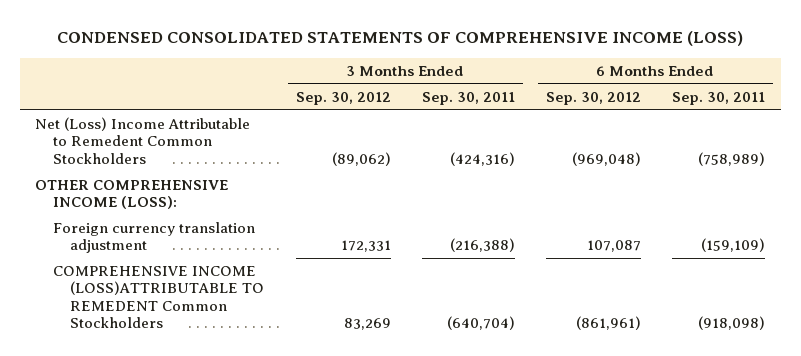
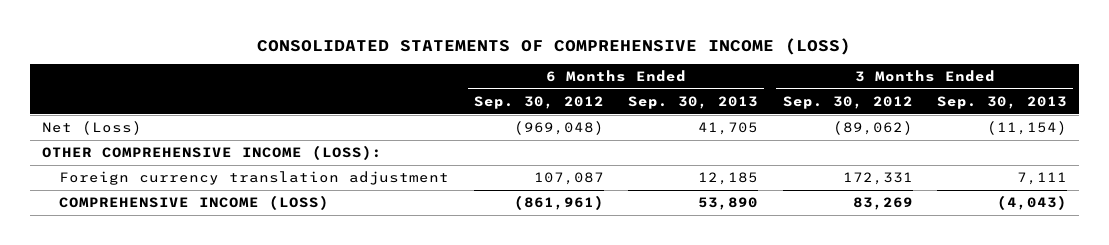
[57,30,744,46] CONDENSED CONSOLIDATED STATEMENTS OF COMPREHENSIVE INCOME (LOSS) -> [257,37,852,55] CONSOLIDATED STATEMENTS OF COMPREHENSIVE INCOME (LOSS)
[421,91,515,105] Sep. 30, 2011 -> none
[672,91,766,105] Sep. 30, 2011 -> none
none -> [628,96,759,110] Sep. 30, 2013
none -> [936,96,1067,110] Sep. 30, 2013
[35,117,251,164] Net (Loss) Income Attributable to Remedent Common Stockholders -> [42,121,143,136] Net (Loss)
[52,266,265,328] COMPREHENSIVE INCOME (LOSS)ATTRIBUTABLE TO REMEDENT Common Stockholders -> [59,195,330,211] COMPREHENSIVE INCOME (LOSS)

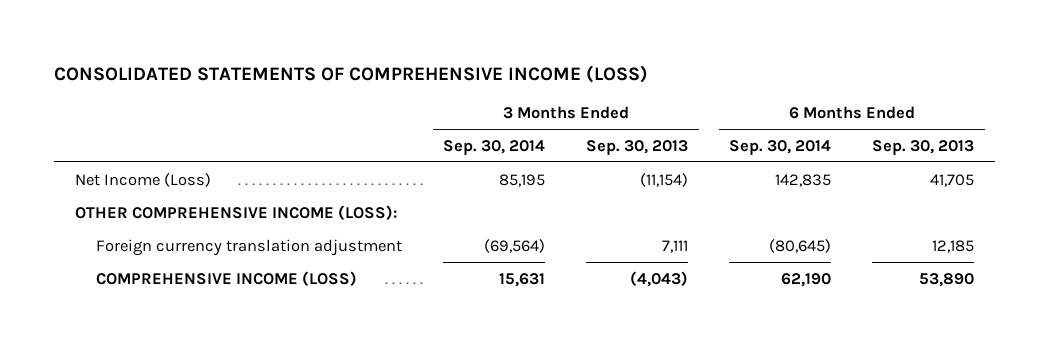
[473,96,604,110] Sep. 30, 2012 -> none
[782,96,913,110] Sep. 30, 2012 -> none
none -> [443,139,546,155] Sep. 30, 2014
none -> [729,139,832,155] Sep. 30, 2014
[42,121,143,136] Net (Loss) -> [74,172,211,187] Net Income (Loss)

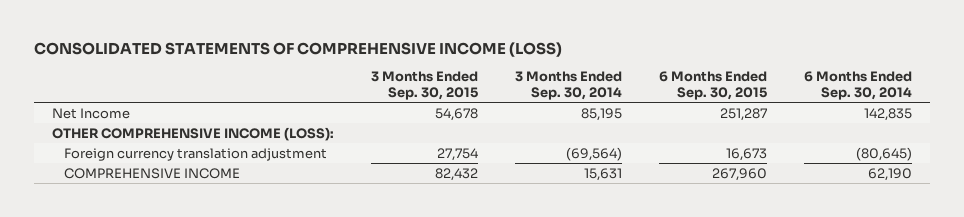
[586,139,689,155] Sep. 30, 2013 -> none
[872,139,975,155] Sep. 30, 2013 -> none
none -> [370,71,478,101] 3 Months Ended Sep. 30, 2015
none -> [658,71,767,101] 6 Months Ended Sep. 30, 2015
[74,172,211,187] Net Income (Loss) -> [52,107,131,119] Net Income
[96,270,358,286] COMPREHENSIVE INCOME (LOSS) -> [63,167,240,179] COMPREHENSIVE INCOME

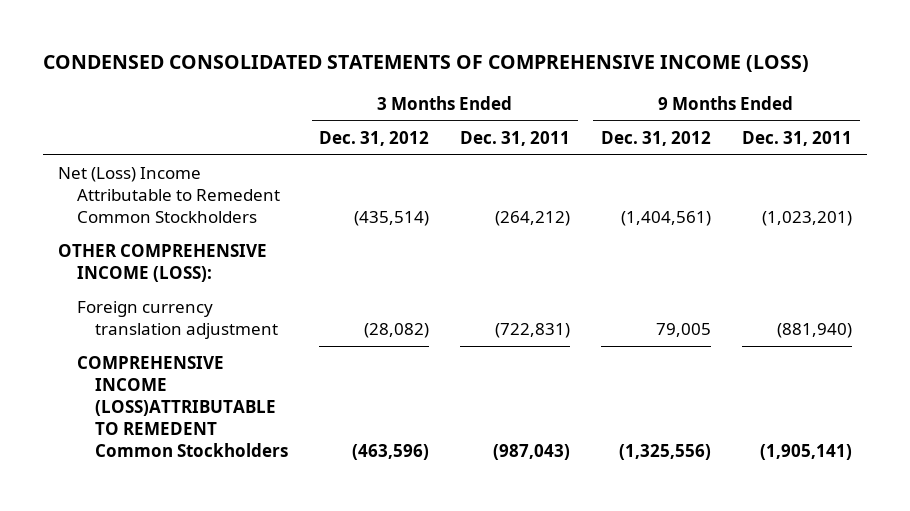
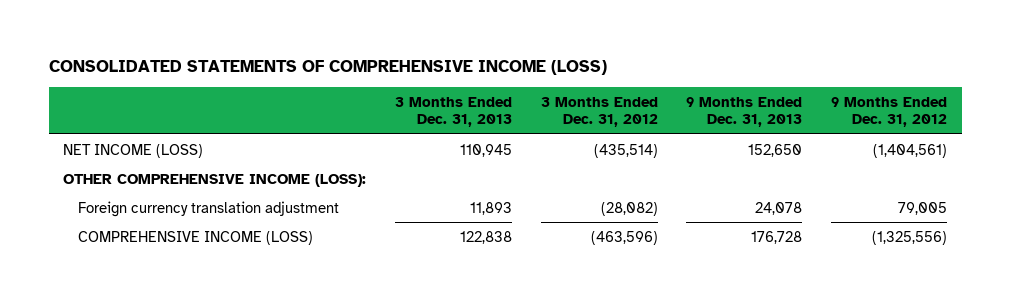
[43,55,810,73] CONDENSED CONSOLIDATED STATEMENTS OF COMPREHENSIVE INCOME (LOSS) -> [48,60,607,76] CONSOLIDATED STATEMENTS OF COMPREHENSIVE INCOME (LOSS)
[460,130,571,146] Dec. 31, 2011 -> none
[741,130,852,146] Dec. 31, 2011 -> none
none -> [394,96,512,128] 3 Months Ended Dec. 31, 2013
none -> [686,96,803,128] 9 Months Ended Dec. 31, 2013
[58,167,280,224] Net (Loss) Income Attributable to Remedent Common Stockholders -> [63,143,204,158] NET INCOME (LOSS)
[76,356,289,458] COMPREHENSIVE INCOME (LOSS)ATTRIBUTABLE TO REMEDENT Common Stockholders -> [77,230,313,245] COMPREHENSIVE INCOME (LOSS)

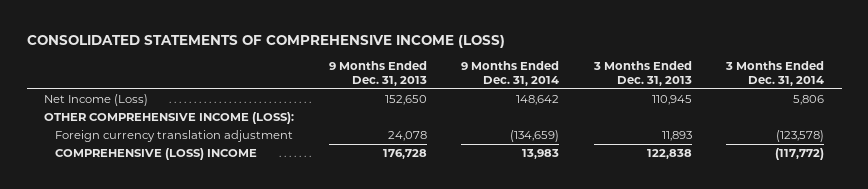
[540,96,658,128] 3 Months Ended Dec. 31, 2012 -> none
[831,96,948,128] 9 Months Ended Dec. 31, 2012 -> none
none -> [461,60,560,87] 9 Months Ended Dec. 31, 2014
none -> [725,60,825,87] 3 Months Ended Dec. 31, 2014
[63,143,204,158] NET INCOME (LOSS) -> [44,94,149,107] Net Income (Loss)
[77,230,313,245] COMPREHENSIVE INCOME (LOSS) -> [55,148,258,161] COMPREHENSIVE (LOSS) INCOME

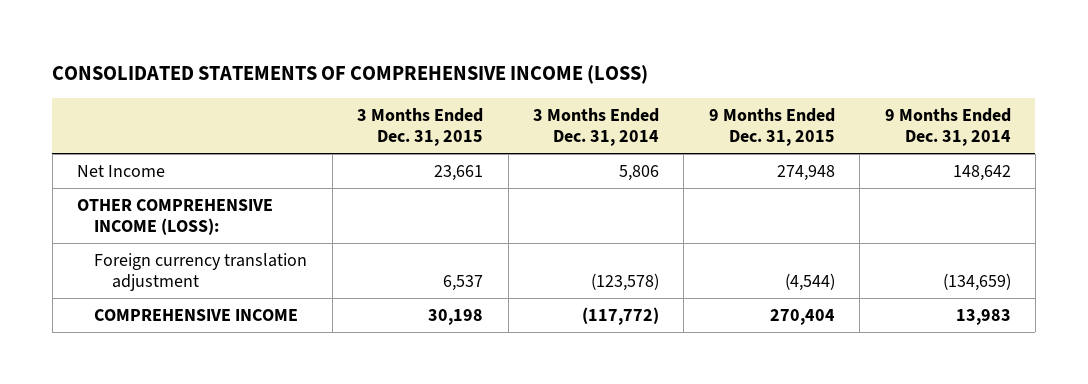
[328,60,427,87] 9 Months Ended Dec. 31, 2013 -> none
[592,60,692,87] 3 Months Ended Dec. 31, 2013 -> none
none -> [357,107,484,146] 3 Months Ended Dec. 31, 2015
none -> [708,107,835,146] 9 Months Ended Dec. 31, 2015
[44,94,149,107] Net Income (Loss) -> [76,165,165,178] Net Income
[55,148,258,161] COMPREHENSIVE (LOSS) INCOME -> [94,309,299,322] COMPREHENSIVE INCOME

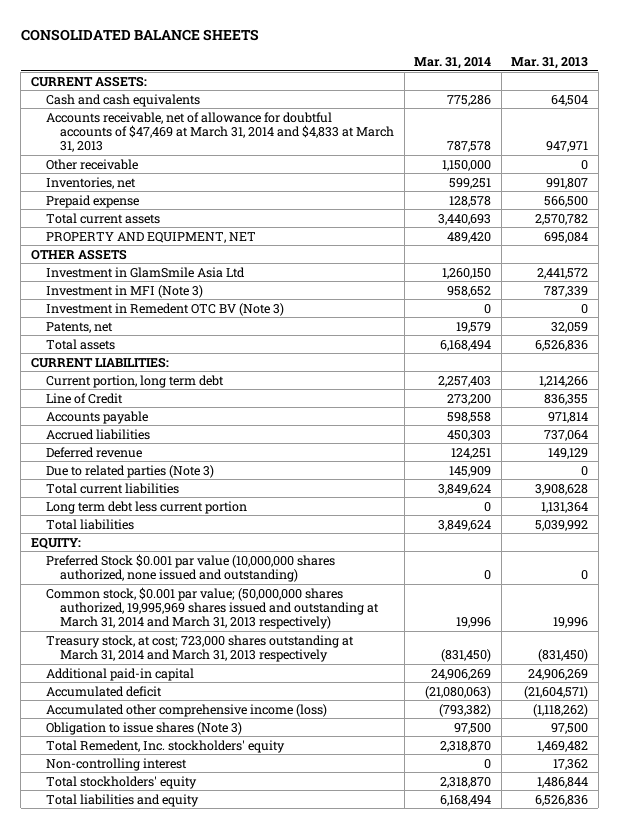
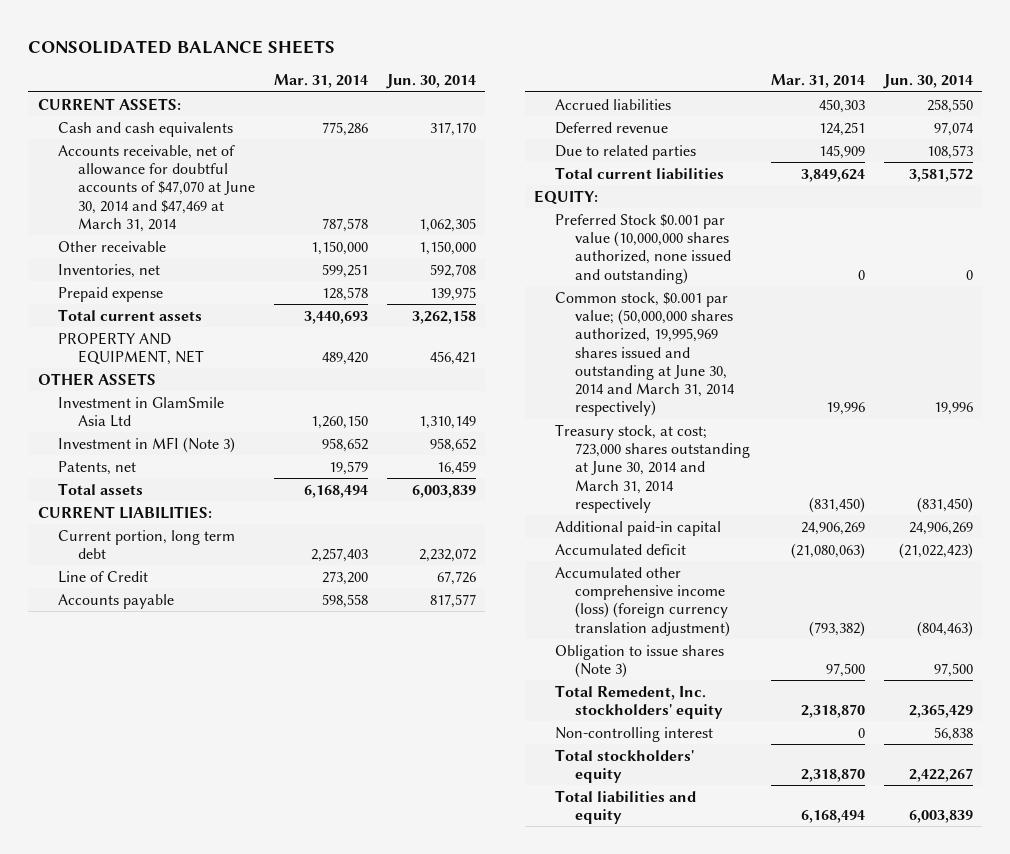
[511,57,589,70] Mar. 31, 2013 -> none
none -> [386,74,477,90] Jun. 30, 2014
[45,111,395,153] Accounts receivable, net of allowance for doubtful accounts of $47,469 at March 31, 2014 and $4,833 at March 31, 2013 -> [57,144,256,232] Accounts receivable, net of allowance for doubtful accounts of $47,070 at June 30, 2014 and $47,469 at March 31, 2014
[45,302,284,316] Investment in Remedent OTC BV (Note 3) -> none
[45,464,214,478] Due to related parties (Note 3) -> [554,144,696,160] Due to related parties
[45,500,247,514] Long term debt less current portion -> none
[45,518,134,530] Total liabilities -> none
[45,586,380,630] Common stock, $0.001 par value; (50,000,000 shares authorized, 19,995,969 shares issued and outstanding at March 31, 2014 and March 31, 2013 respectively) -> [554,291,736,417] Common stock, $0.001 par value; (50,000,000 shares authorized, 19,995,969 shares issued and outstanding at June 30, 2014 and March 31, 2014 respectively)
[45,634,354,663] Treasury stock, at cost; 723,000 shares outstanding at March 31, 2014 and March 31, 2013 respectively -> [554,423,751,513] Treasury stock, at cost; 723,000 shares outstanding at June 30, 2014 and March 31, 2014 respectively
[45,703,327,717] Accumulated other comprehensive income (loss) -> [554,566,731,637] Accumulated other comprehensive income (loss) (foreign currency translation adjustment)

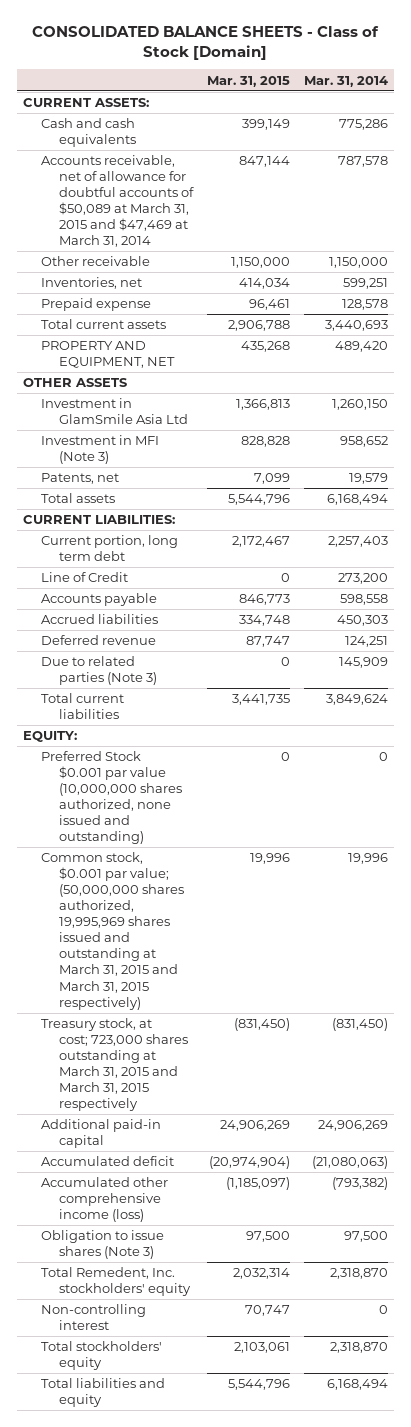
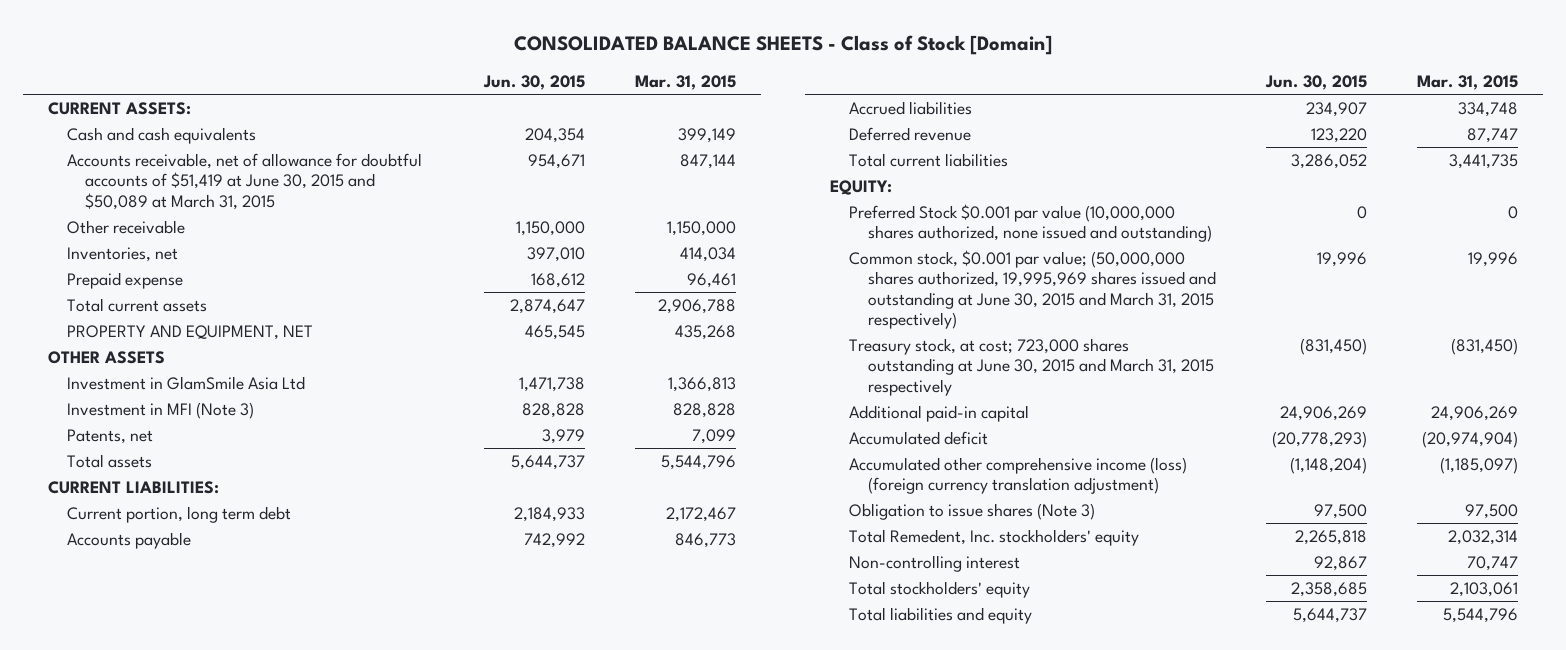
[303,75,388,87] Mar. 31, 2014 -> none
none -> [482,74,585,90] Jun. 30, 2015
[41,155,195,248] Accounts receivable, net of allowance for doubtful accounts of $50,089 at March 31, 2015 and $47,469 at March 31, 2014 -> [66,152,422,210] Accounts receivable, net of allowance for doubtful accounts of $51,419 at June 30, 2015 and $50,089 at March 31, 2015
[41,572,129,583] Line of Credit -> none
[41,656,158,686] Due to related parties (Note 3) -> none
[41,852,185,1010] Common stock, $0.001 par value; (50,000,000 shares authorized, 19,995,969 shares issued and outstanding at March 31, 2015 and March 31, 2015 respectively) -> [849,249,1216,330] Common stock, $0.001 par value; (50,000,000 shares authorized, 19,995,969 shares issued and outstanding at June 30, 2015 and March 31, 2015 respectively)
[41,1018,189,1112] Treasury stock, at cost; 723,000 shares outstanding at March 31, 2015 and March 31, 2015 respectively -> [849,337,1214,396] Treasury stock, at cost; 723,000 shares outstanding at June 30, 2015 and March 31, 2015 respectively
[41,1177,169,1223] Accumulated other comprehensive income (loss) -> [849,456,1188,495] Accumulated other comprehensive income (loss) (foreign currency translation adjustment)

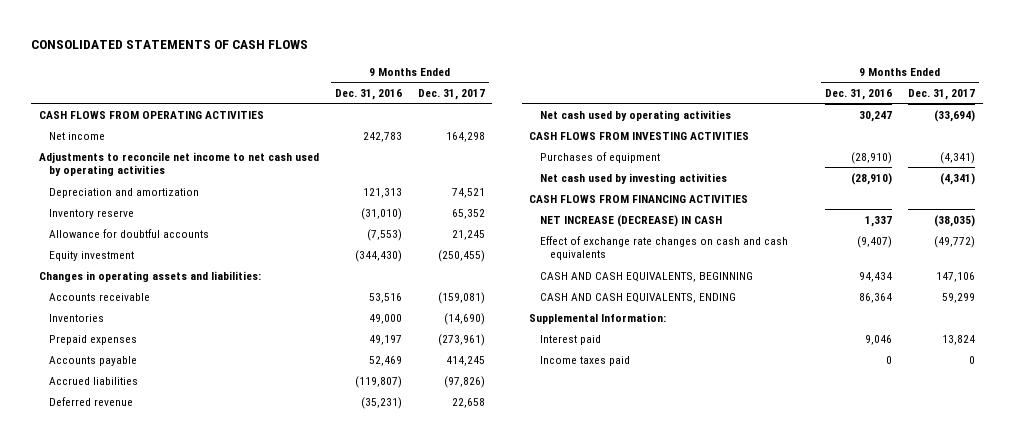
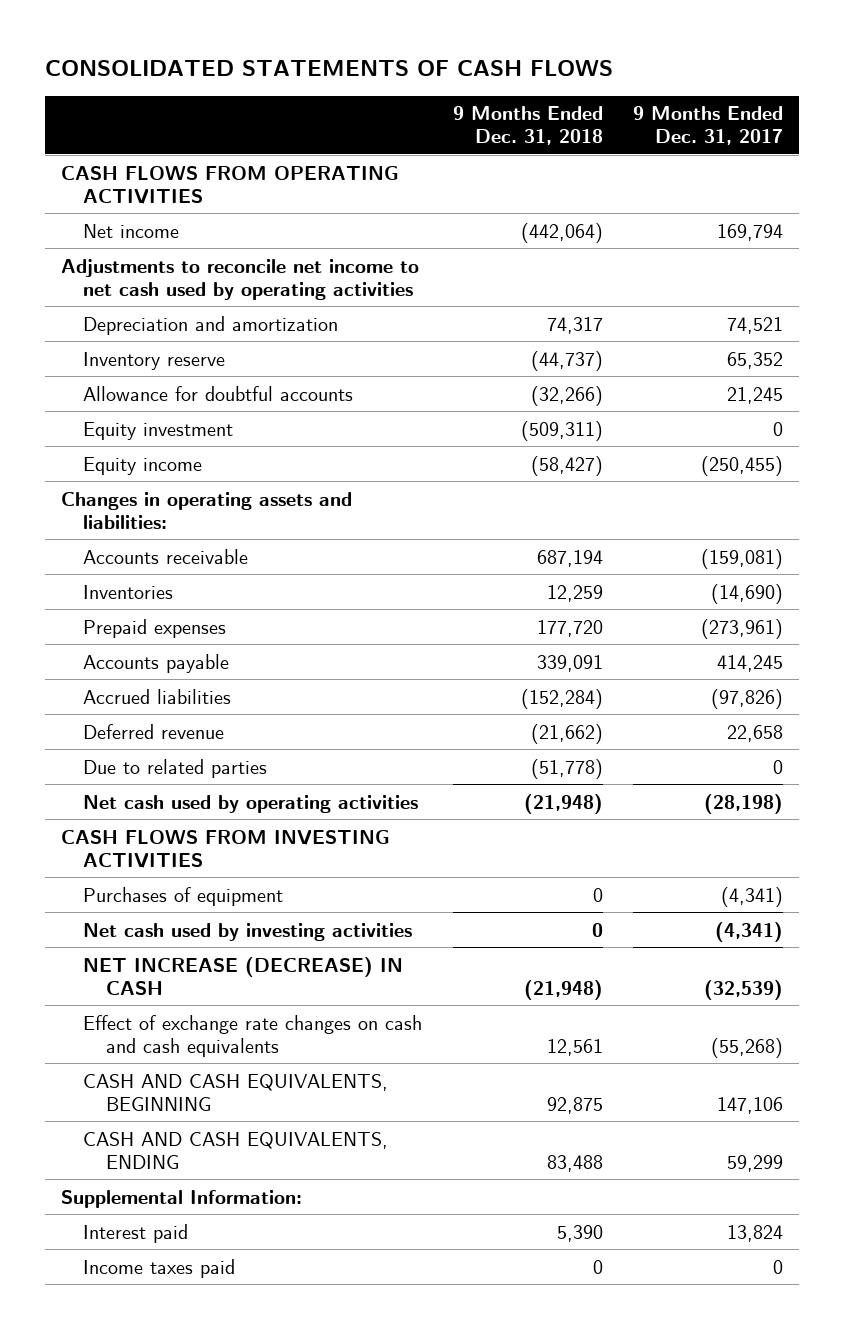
[334,88,402,100] Dec. 31, 2016 -> none
none -> [452,106,603,146] 9 Months Ended Dec. 31, 2018
[445,131,485,142] 164,298 -> [717,223,784,241] 169,794
[437,249,485,262] (250,455) -> [773,421,784,436] 0
none -> [83,456,203,475] Equity income
none -> [83,758,268,778] Due to related parties
[933,109,975,122] (33,694) -> [704,793,784,814] (28,198)
[529,194,749,203] CASH FLOWS FROM FINANCING ACTIVITIES -> none
[933,214,975,227] (38,035) -> [704,979,784,1000] (32,539)
[933,235,975,248] (49,772) -> [711,1037,784,1058] (55,268)

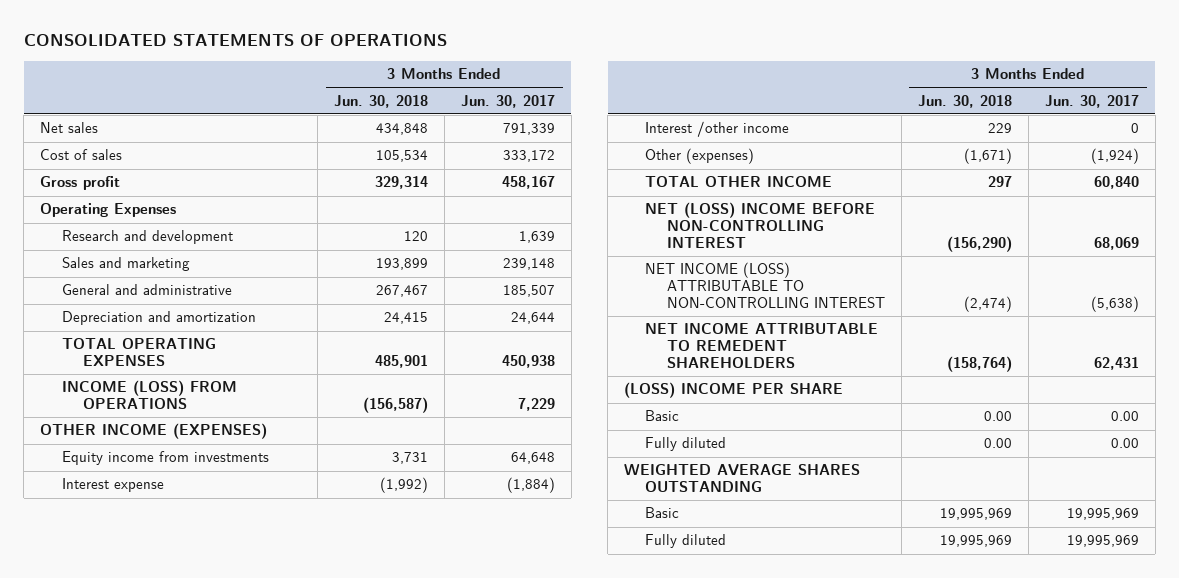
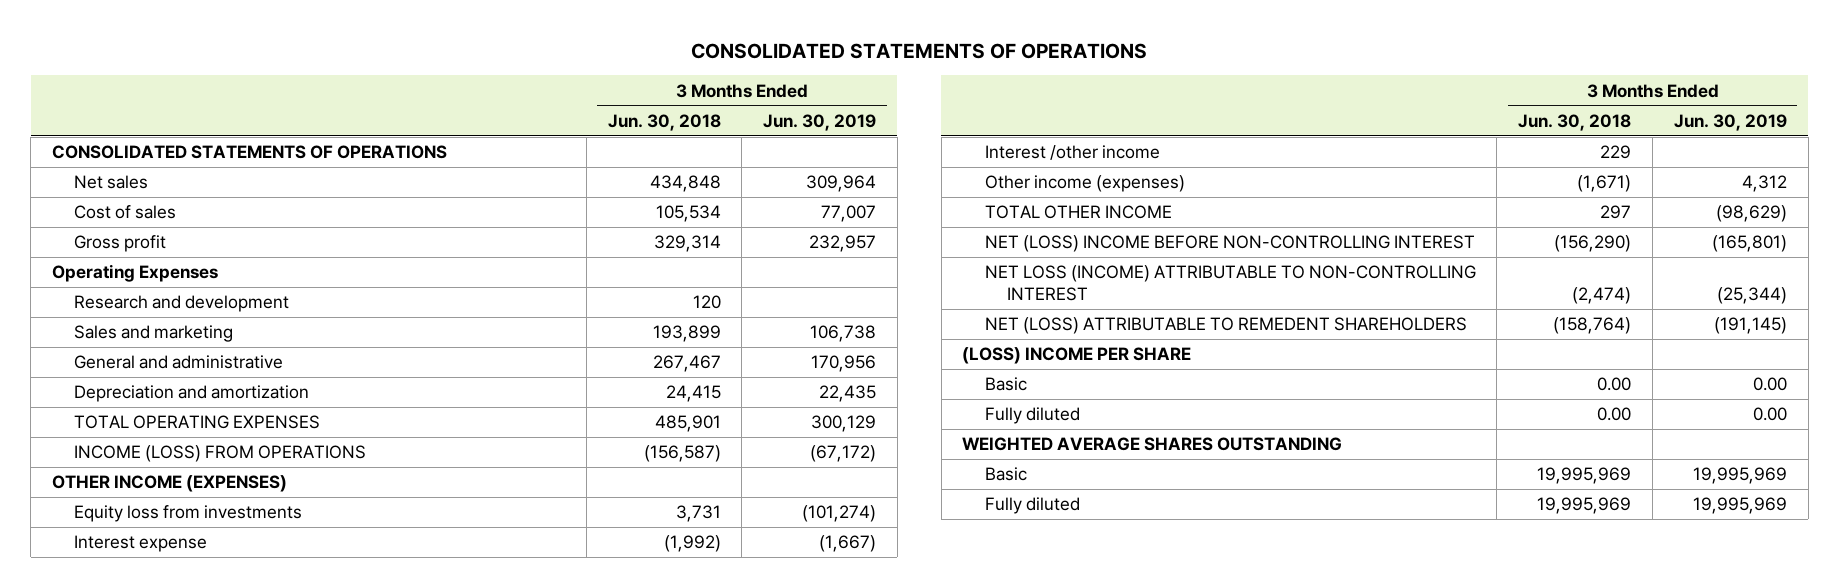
[460,94,555,108] Jun. 30, 2017 -> none
none -> [763,113,877,131] Jun. 30, 2019
none -> [51,145,447,160] CONSOLIDATED STATEMENTS OF OPERATIONS
[61,451,269,466] Equity income from investments -> [74,505,303,523] Equity loss from investments
[645,148,755,165] Other (expenses) -> [984,175,1185,193] Other income (expenses)
[645,262,885,309] NET INCOME (LOSS) ATTRIBUTABLE TO NON-CONTROLLING INTEREST -> [984,265,1476,302] NET LOSS (INCOME) ATTRIBUTABLE TO NON-CONTROLLING INTEREST
[645,323,879,369] NET INCOME ATTRIBUTABLE TO REMEDENT SHAREHOLDERS -> [984,317,1467,335] NET (LOSS) ATTRIBUTABLE TO REMEDENT SHAREHOLDERS

